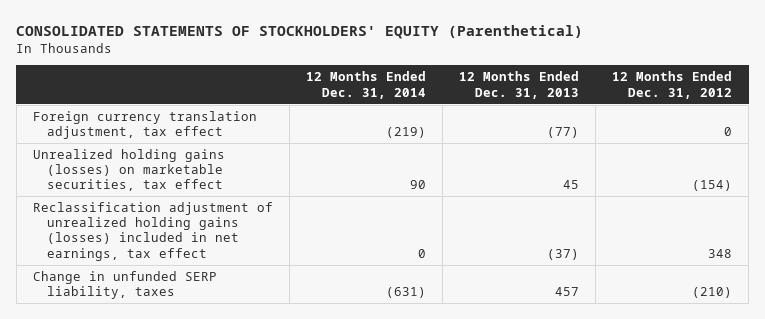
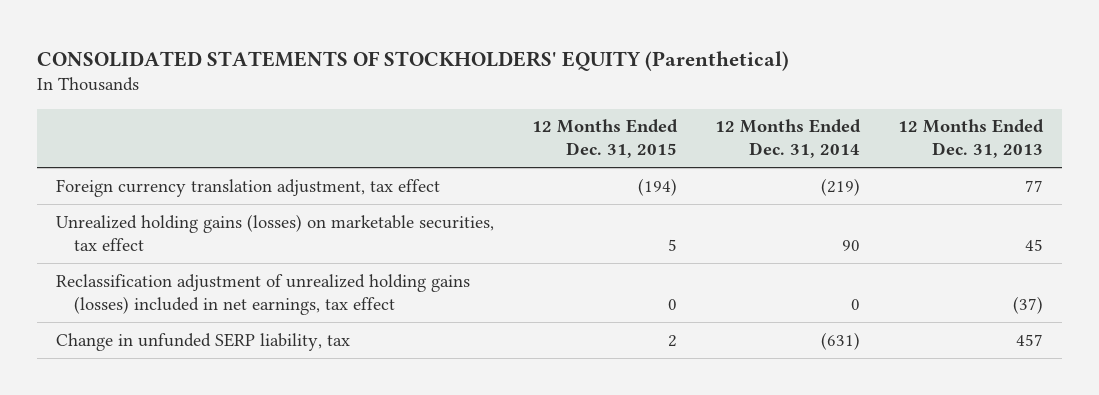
[612,71,733,99] 12 Months Ended Dec. 31, 2012 -> none
none -> [532,119,679,159] 12 Months Ended Dec. 31, 2015
[547,127,580,139] (77) -> [1025,179,1044,192] 77
[32,271,217,300] Change in unfunded SERP liability, taxes -> [56,332,351,351] Change in unfunded SERP liability, tax

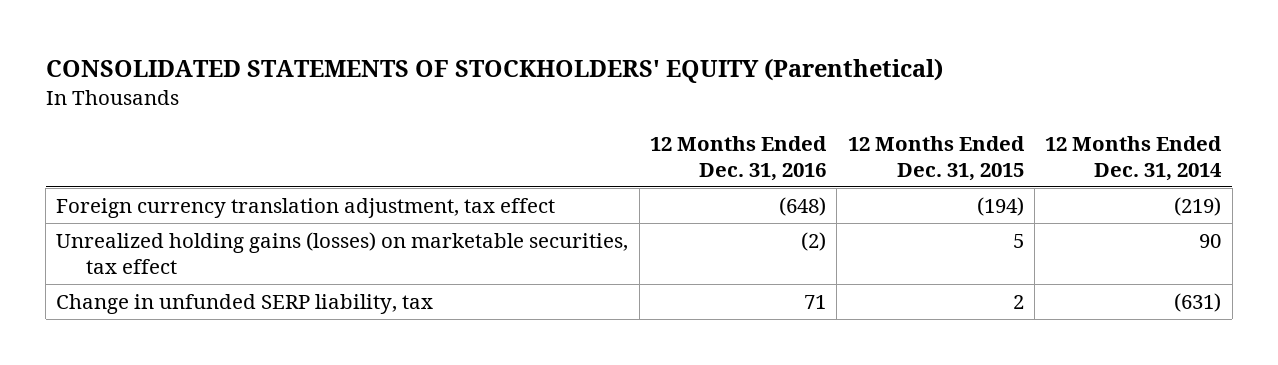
[898,119,1045,159] 12 Months Ended Dec. 31, 2013 -> none
none -> [650,135,828,181] 12 Months Ended Dec. 31, 2016
[56,273,471,315] Reclassification adjustment of unrealized holding gains (losses) included in net earnings, tax effect -> none

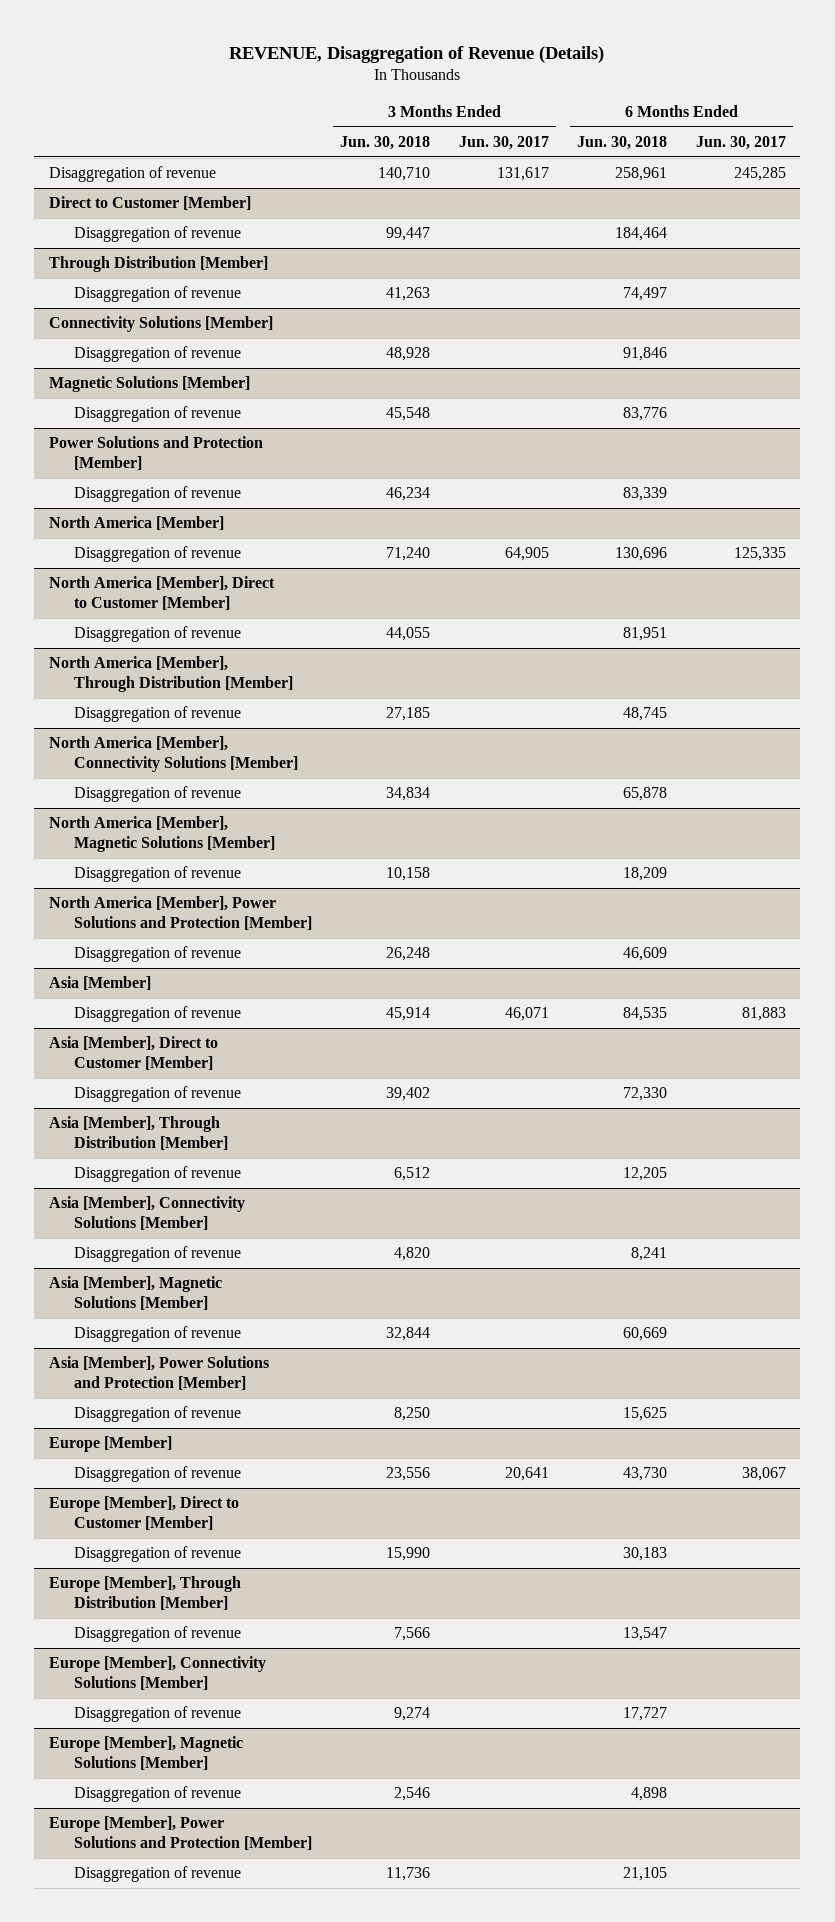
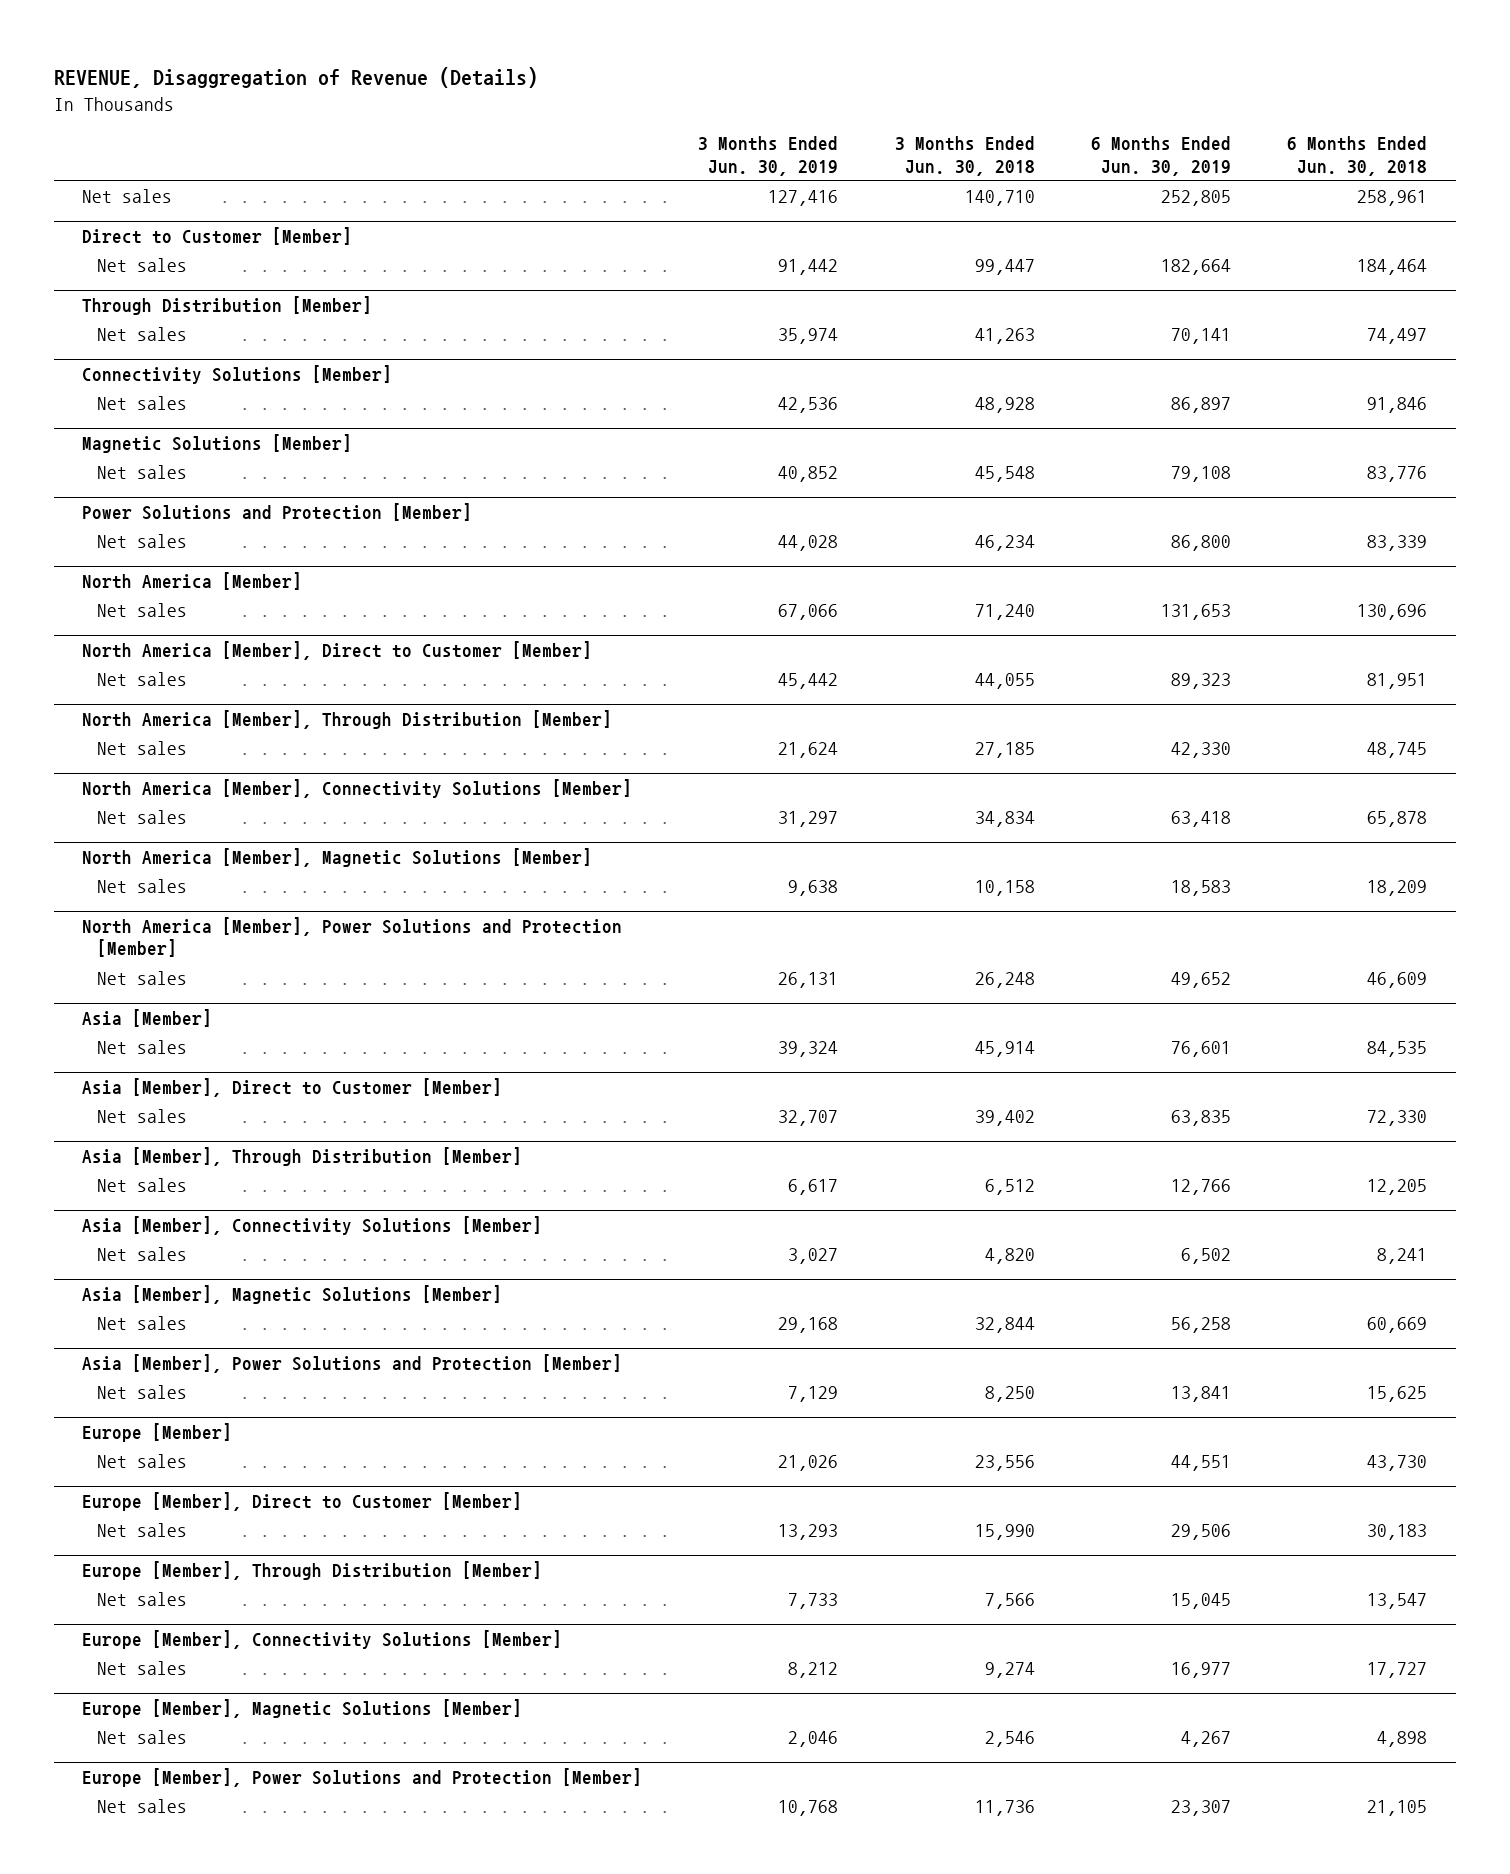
[458,135,549,150] Jun. 30, 2017 -> none
[695,135,786,150] Jun. 30, 2017 -> none
none -> [698,136,839,176] 3 Months Ended Jun. 30, 2019
none -> [1091,136,1232,176] 6 Months Ended Jun. 30, 2019
[48,166,216,183] Disaggregation of revenue -> [82,188,173,203] Net sales
[73,226,241,243] Disaggregation of revenue -> [96,257,187,272] Net sales
[73,286,241,303] Disaggregation of revenue -> [96,326,187,341] Net sales
[73,346,241,363] Disaggregation of revenue -> [96,395,187,410] Net sales
[73,406,241,423] Disaggregation of revenue -> [96,464,187,479] Net sales
[73,486,241,503] Disaggregation of revenue -> [96,533,187,548] Net sales
[73,546,241,563] Disaggregation of revenue -> [96,602,187,617] Net sales
[73,626,241,643] Disaggregation of revenue -> [96,671,187,686] Net sales
[73,706,241,723] Disaggregation of revenue -> [96,740,187,755] Net sales
[73,786,241,803] Disaggregation of revenue -> [96,809,187,824] Net sales
[73,866,241,883] Disaggregation of revenue -> [96,878,187,893] Net sales
[73,946,241,963] Disaggregation of revenue -> [96,970,187,985] Net sales
[73,1006,241,1023] Disaggregation of revenue -> [96,1039,187,1054] Net sales
[73,1086,241,1103] Disaggregation of revenue -> [96,1108,187,1123] Net sales
[73,1166,241,1183] Disaggregation of revenue -> [96,1177,187,1192] Net sales
[73,1246,241,1263] Disaggregation of revenue -> [96,1246,187,1261] Net sales
[73,1326,241,1343] Disaggregation of revenue -> [96,1315,187,1330] Net sales
[73,1406,241,1423] Disaggregation of revenue -> [96,1384,187,1399] Net sales
[73,1466,241,1483] Disaggregation of revenue -> [96,1453,187,1468] Net sales
[73,1546,241,1563] Disaggregation of revenue -> [96,1522,187,1537] Net sales
[73,1626,241,1643] Disaggregation of revenue -> [96,1591,187,1606] Net sales
[73,1706,241,1723] Disaggregation of revenue -> [96,1660,187,1675] Net sales
[73,1786,241,1803] Disaggregation of revenue -> [96,1729,187,1744] Net sales
[73,1866,241,1883] Disaggregation of revenue -> [96,1798,187,1813] Net sales

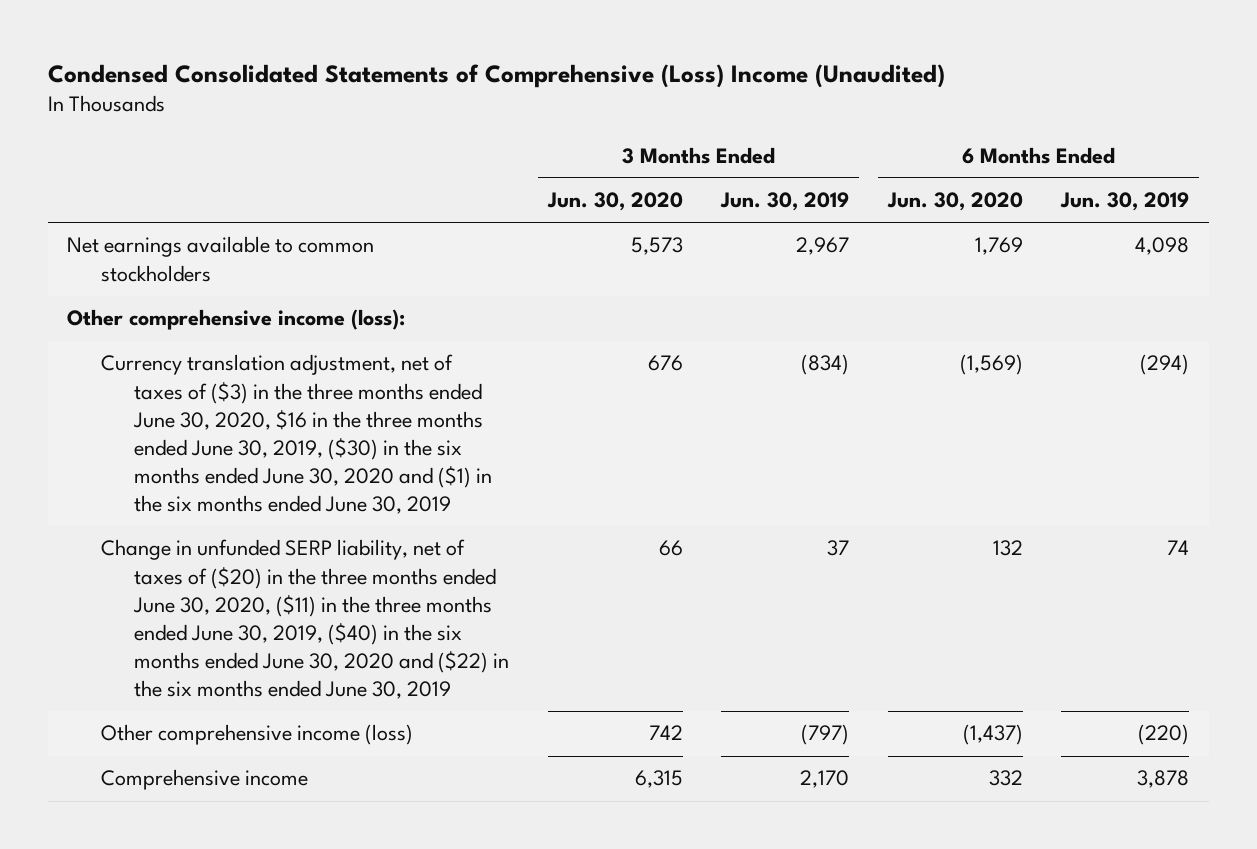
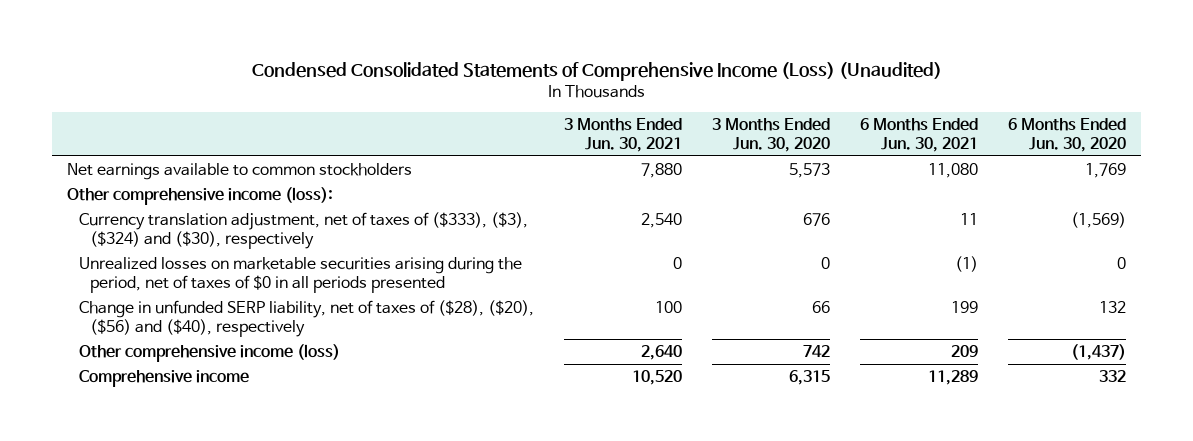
[48,63,946,88] Condensed Consolidated Statements of Comprehensive (Loss) Income (Unaudited) -> [251,61,942,81] Condensed Consolidated Statements of Comprehensive Income (Loss) (Unaudited)
[720,192,850,212] Jun. 30, 2019 -> none
[1060,192,1190,212] Jun. 30, 2019 -> none
none -> [563,117,682,152] 3 Months Ended Jun. 30, 2021
none -> [859,117,978,152] 6 Months Ended Jun. 30, 2021
[100,354,493,514] Currency translation adjustment, net of taxes of ($3) in the three months ended June 30, 2020, $16 in the three months ended June 30, 2019, ($30) in the six months ended June 30, 2020 and ($1) in the six months ended June 30, 2019 -> [78,211,528,250] Currency translation adjustment, net of taxes of ($333), ($3), ($324) and ($30), respectively
none -> [78,256,522,294] Unrealized losses on marketable securities arising during the period, net of taxes of $0 in all periods presented
[100,539,510,699] Change in unfunded SERP liability, net of taxes of ($20) in the three months ended June 30, 2020, ($11) in the three months ended June 30, 2019, ($40) in the six months ended June 30, 2020 and ($22) in the six months ended June 30, 2019 -> [78,299,534,338] Change in unfunded SERP liability, net of taxes of ($28), ($20), ($56) and ($40), respectively

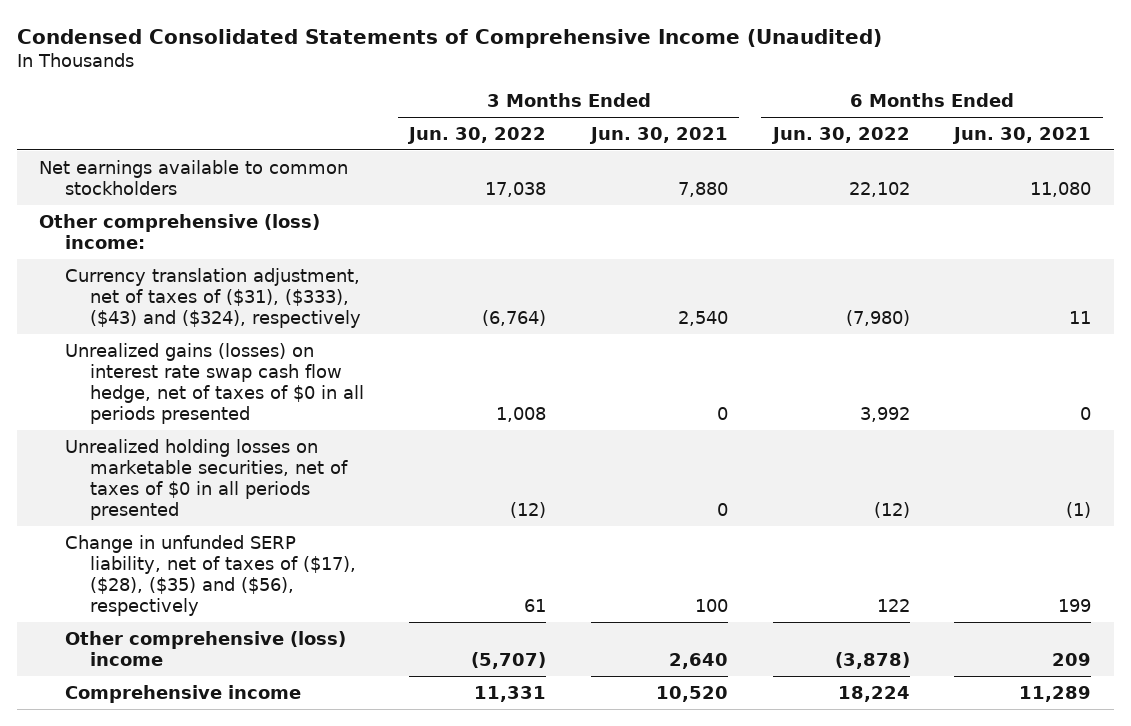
[251,61,942,81] Condensed Consolidated Statements of Comprehensive Income (Loss) (Unaudited) -> [16,28,882,48] Condensed Consolidated Statements of Comprehensive Income (Unaudited)
[711,117,830,152] 3 Months Ended Jun. 30, 2020 -> none
[1008,117,1127,152] 6 Months Ended Jun. 30, 2020 -> none
none -> [407,126,547,144] Jun. 30, 2022
none -> [770,126,910,144] Jun. 30, 2022
[67,186,334,205] Other comprehensive income (loss): -> [39,213,321,249] Other comprehensive (loss) income:
[78,211,528,250] Currency translation adjustment, net of taxes of ($333), ($3), ($324) and ($30), respectively -> [64,267,362,329] Currency translation adjustment, net of taxes of ($31), ($333), ($43) and ($324), respectively
none -> [64,342,365,425] Unrealized gains (losses) on interest rate swap cash flow hedge, net of taxes of $0 in all periods presented
[78,256,522,294] Unrealized losses on marketable securities arising during the period, net of taxes of $0 in all periods presented -> [64,438,349,521] Unrealized holding losses on marketable securities, net of taxes of $0 in all periods presented
[78,299,534,338] Change in unfunded SERP liability, net of taxes of ($28), ($20), ($56) and ($40), respectively -> [64,534,357,617] Change in unfunded SERP liability, net of taxes of ($17), ($28), ($35) and ($56), respectively
[78,343,340,362] Other comprehensive income (loss) -> [64,630,346,666] Other comprehensive (loss) income

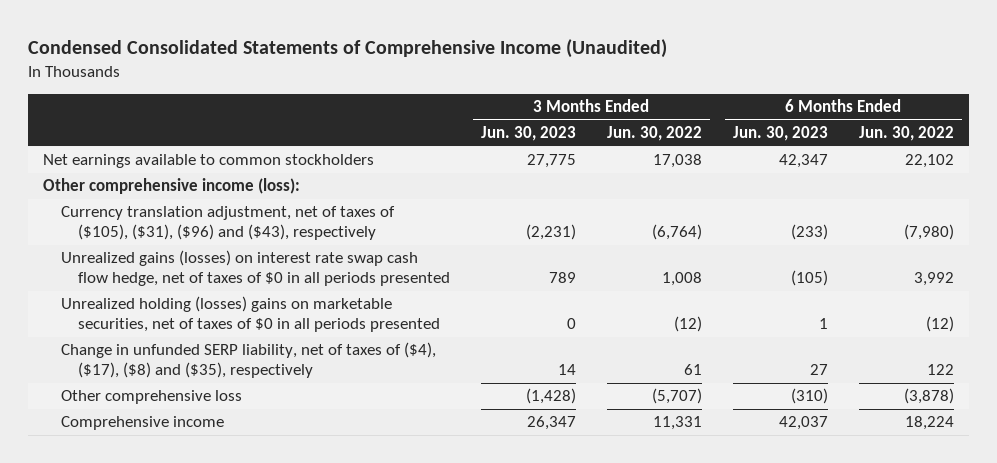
[588,126,728,144] Jun. 30, 2021 -> none
[952,126,1092,144] Jun. 30, 2021 -> none
none -> [480,126,576,142] Jun. 30, 2023
none -> [732,126,828,142] Jun. 30, 2023
[39,213,321,249] Other comprehensive (loss) income: -> [43,178,301,195] Other comprehensive income (loss):
[64,267,362,329] Currency translation adjustment, net of taxes of ($31), ($333), ($43) and ($324), respectively -> [60,206,395,241] Currency translation adjustment, net of taxes of ($105), ($31), ($96) and ($43), respectively
[64,438,349,521] Unrealized holding losses on marketable securities, net of taxes of $0 in all periods presented -> [60,296,440,333] Unrealized holding (losses) gains on marketable securities, net of taxes of $0 in all periods presented
[64,534,357,617] Change in unfunded SERP liability, net of taxes of ($17), ($28), ($35) and ($56), respectively -> [60,342,436,379] Change in unfunded SERP liability, net of taxes of ($4), ($17), ($8) and ($35), respectively
[64,630,346,666] Other comprehensive (loss) income -> [60,390,242,405] Other comprehensive loss

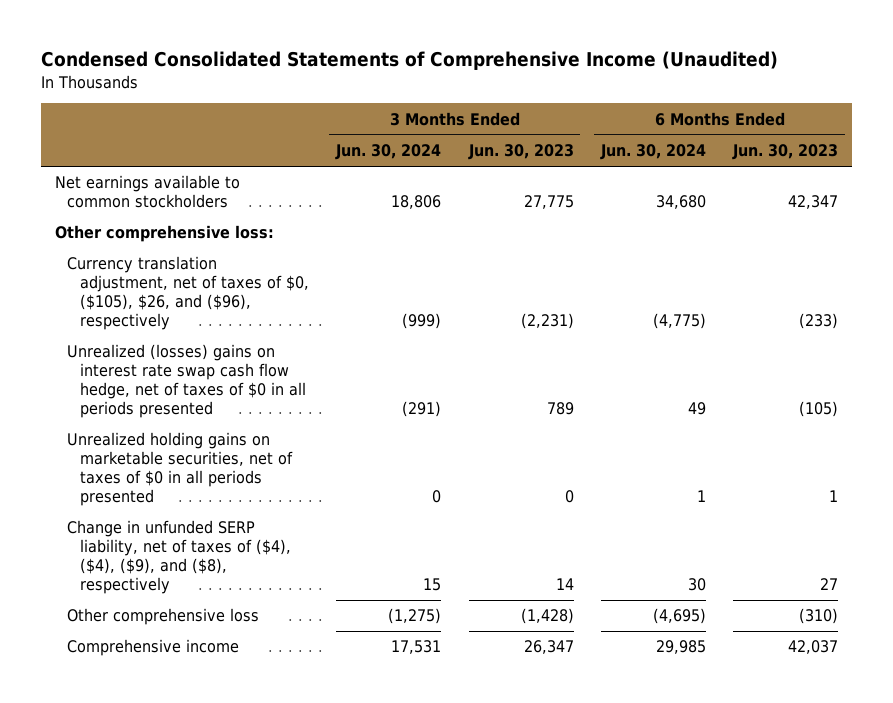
[606,126,702,142] Jun. 30, 2022 -> none
[858,126,954,142] Jun. 30, 2022 -> none
none -> [335,144,442,161] Jun. 30, 2024
none -> [599,144,706,161] Jun. 30, 2024
[43,178,301,195] Other comprehensive income (loss): -> [55,225,275,243] Other comprehensive loss:
[60,206,395,241] Currency translation adjustment, net of taxes of ($105), ($31), ($96) and ($43), respectively -> [67,256,309,331] Currency translation adjustment, net of taxes of $0, ($105), $26, and ($96), respectively
[60,250,450,287] Unrealized gains (losses) on interest rate swap cash flow hedge, net of taxes of $0 in all periods presented -> [67,344,306,419] Unrealized (losses) gains on interest rate swap cash flow hedge, net of taxes of $0 in all periods presented
[60,296,440,333] Unrealized holding (losses) gains on marketable securities, net of taxes of $0 in all periods presented -> [67,432,293,507] Unrealized holding gains on marketable securities, net of taxes of $0 in all periods presented
[60,342,436,379] Change in unfunded SERP liability, net of taxes of ($4), ($17), ($8) and ($35), respectively -> [67,520,291,595] Change in unfunded SERP liability, net of taxes of ($4), ($4), ($9), and ($8), respectively

